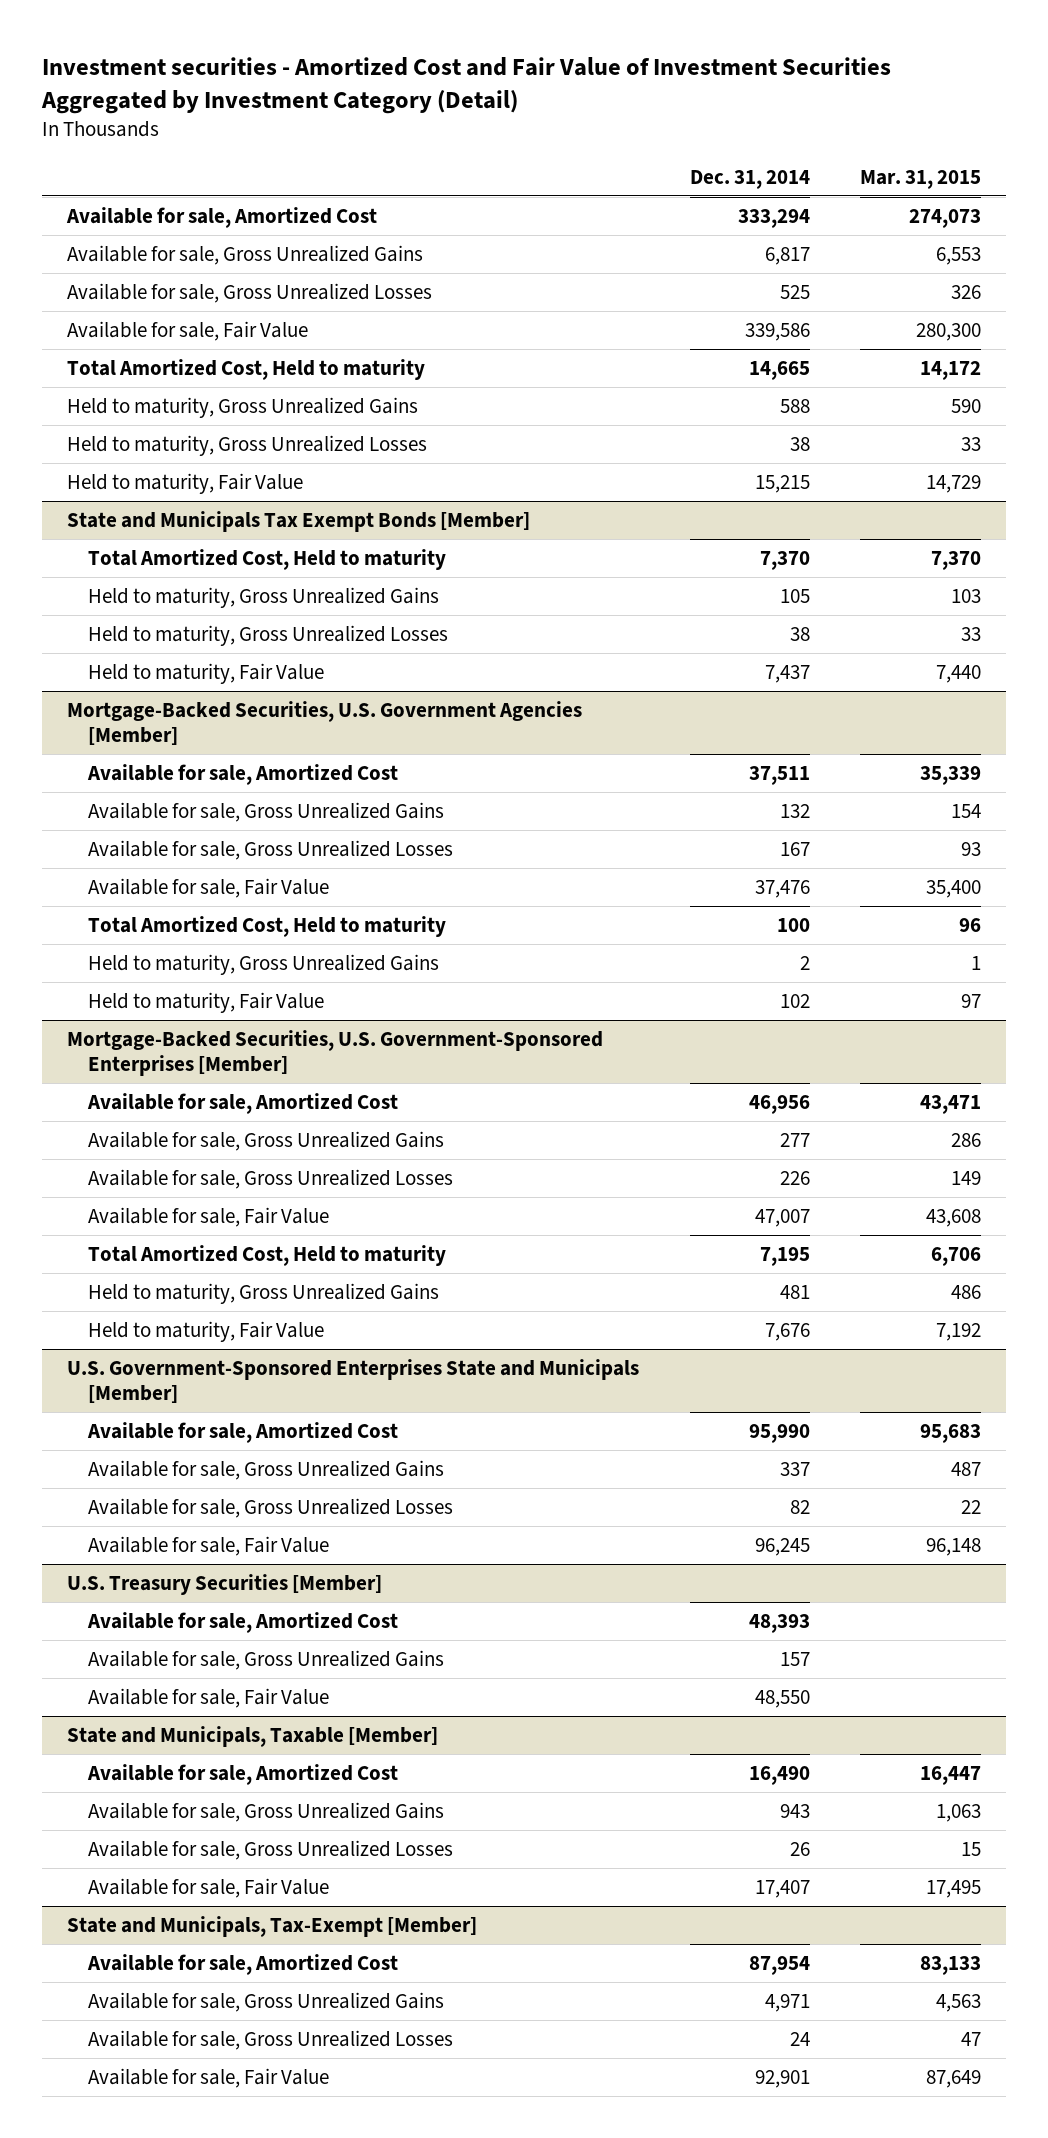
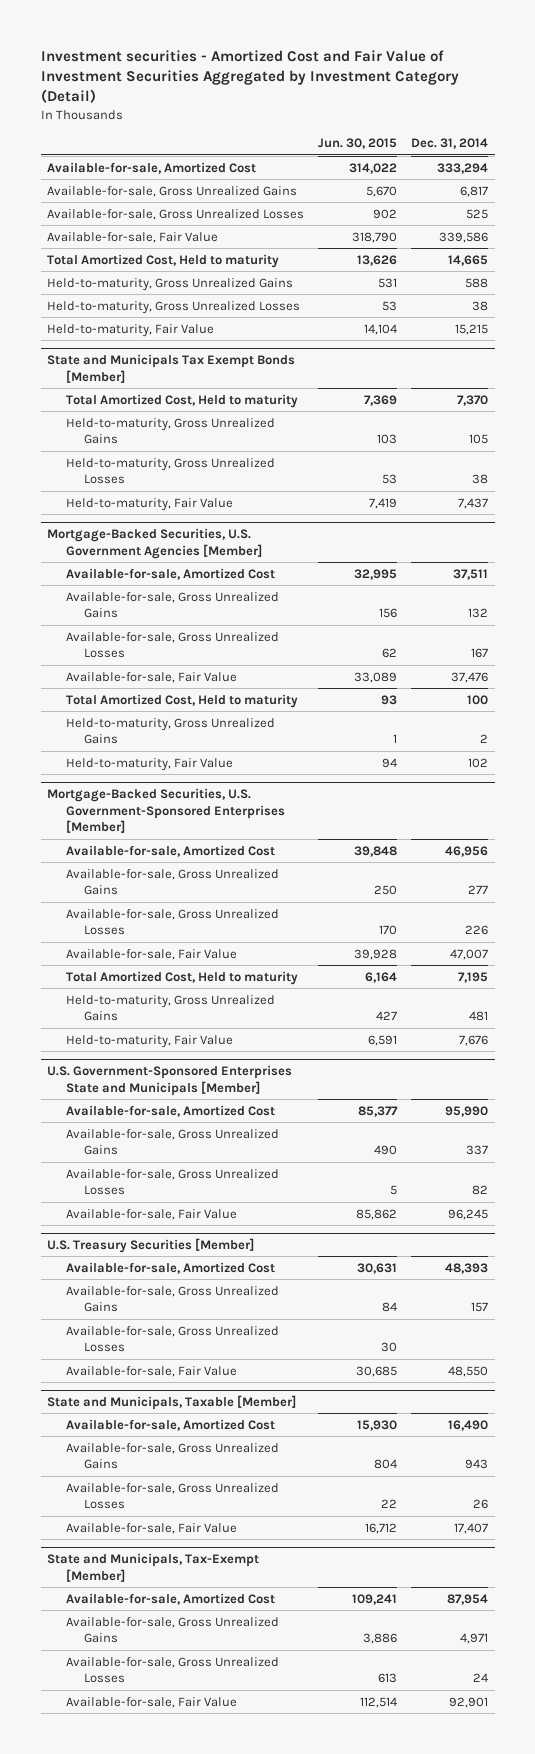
[860,169,982,189] Mar. 31, 2015 -> none
none -> [318,138,398,150] Jun. 30, 2015
[66,207,378,229] Available for sale, Amortized Cost -> [47,161,257,174] Available-for-sale, Amortized Cost
[67,245,424,266] Available for sale, Gross Unrealized Gains -> [47,185,298,197] Available-for-sale, Gross Unrealized Gains
[67,283,433,304] Available for sale, Gross Unrealized Losses -> [47,208,305,220] Available-for-sale, Gross Unrealized Losses
[67,321,309,342] Available for sale, Fair Value -> [47,231,219,243] Available-for-sale, Fair Value
[67,397,419,419] Held to maturity, Gross Unrealized Gains -> [47,277,294,291] Held-to-maturity, Gross Unrealized Gains
[67,435,428,457] Held to maturity, Gross Unrealized Losses -> [47,300,301,314] Held-to-maturity, Gross Unrealized Losses
[67,473,304,495] Held to maturity, Fair Value -> [47,323,215,337] Held-to-maturity, Fair Value
[87,587,439,609] Held to maturity, Gross Unrealized Gains -> [65,417,275,445] Held-to-maturity, Gross Unrealized Gains
[87,625,448,647] Held to maturity, Gross Unrealized Losses -> [65,457,275,485] Held-to-maturity, Gross Unrealized Losses
[87,663,324,685] Held to maturity, Fair Value -> [65,497,233,511] Held-to-maturity, Fair Value
[86,764,398,786] Available for sale, Amortized Cost -> [65,567,275,580] Available-for-sale, Amortized Cost
[87,802,444,823] Available for sale, Gross Unrealized Gains -> [65,591,279,619] Available-for-sale, Gross Unrealized Gains
[87,840,453,861] Available for sale, Gross Unrealized Losses -> [65,631,279,659] Available-for-sale, Gross Unrealized Losses
[87,878,329,899] Available for sale, Fair Value -> [65,671,237,683] Available-for-sale, Fair Value
[87,954,439,976] Held to maturity, Gross Unrealized Gains -> [65,717,275,745] Held-to-maturity, Gross Unrealized Gains
[87,992,324,1014] Held to maturity, Fair Value -> [65,757,233,771] Held-to-maturity, Fair Value
[86,1093,398,1115] Available for sale, Amortized Cost -> [65,844,275,857] Available-for-sale, Amortized Cost
[87,1131,444,1152] Available for sale, Gross Unrealized Gains -> [65,868,279,896] Available-for-sale, Gross Unrealized Gains
[87,1169,453,1190] Available for sale, Gross Unrealized Losses -> [65,908,279,936] Available-for-sale, Gross Unrealized Losses
[87,1207,329,1228] Available for sale, Fair Value -> [65,948,237,960] Available-for-sale, Fair Value
[87,1283,439,1305] Held to maturity, Gross Unrealized Gains -> [65,994,275,1022] Held-to-maturity, Gross Unrealized Gains
[87,1321,324,1343] Held to maturity, Fair Value -> [65,1034,233,1048] Held-to-maturity, Fair Value
[86,1422,398,1444] Available for sale, Amortized Cost -> [65,1104,275,1117] Available-for-sale, Amortized Cost
[87,1460,444,1481] Available for sale, Gross Unrealized Gains -> [65,1128,279,1156] Available-for-sale, Gross Unrealized Gains
[87,1498,453,1519] Available for sale, Gross Unrealized Losses -> [65,1168,279,1196] Available-for-sale, Gross Unrealized Losses
[87,1536,329,1557] Available for sale, Fair Value -> [65,1208,237,1220] Available-for-sale, Fair Value
[86,1612,398,1634] Available for sale, Amortized Cost -> [65,1261,275,1274] Available-for-sale, Amortized Cost
[87,1650,444,1671] Available for sale, Gross Unrealized Gains -> [65,1285,279,1313] Available-for-sale, Gross Unrealized Gains
none -> [65,1325,279,1353] Available-for-sale, Gross Unrealized Losses
[87,1688,329,1709] Available for sale, Fair Value -> [65,1365,237,1377] Available-for-sale, Fair Value
[86,1764,398,1786] Available for sale, Amortized Cost -> [65,1418,275,1431] Available-for-sale, Amortized Cost
[87,1802,444,1823] Available for sale, Gross Unrealized Gains -> [65,1442,279,1470] Available-for-sale, Gross Unrealized Gains
[87,1840,453,1861] Available for sale, Gross Unrealized Losses -> [65,1482,279,1510] Available-for-sale, Gross Unrealized Losses
[87,1878,329,1899] Available for sale, Fair Value -> [65,1522,237,1534] Available-for-sale, Fair Value
[86,1954,398,1976] Available for sale, Amortized Cost -> [65,1592,275,1605] Available-for-sale, Amortized Cost
[87,1992,444,2013] Available for sale, Gross Unrealized Gains -> [65,1616,279,1644] Available-for-sale, Gross Unrealized Gains
[87,2030,453,2051] Available for sale, Gross Unrealized Losses -> [65,1656,279,1684] Available-for-sale, Gross Unrealized Losses
[87,2068,329,2089] Available for sale, Fair Value -> [65,1696,237,1708] Available-for-sale, Fair Value

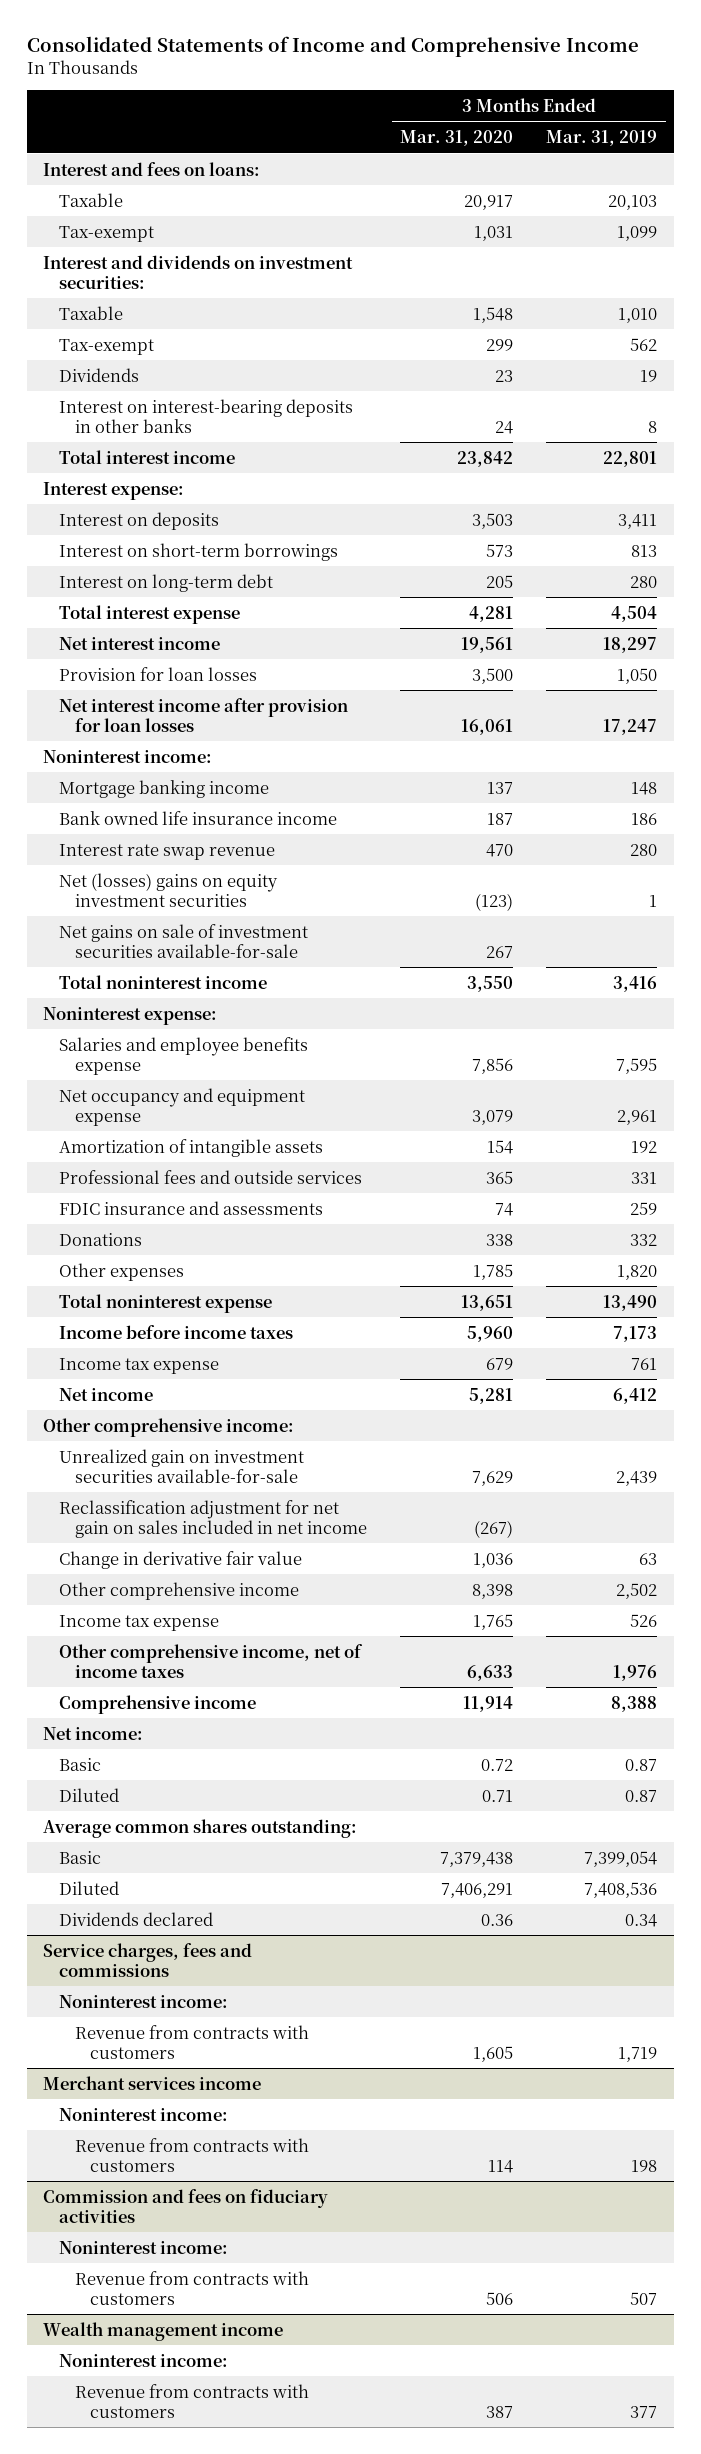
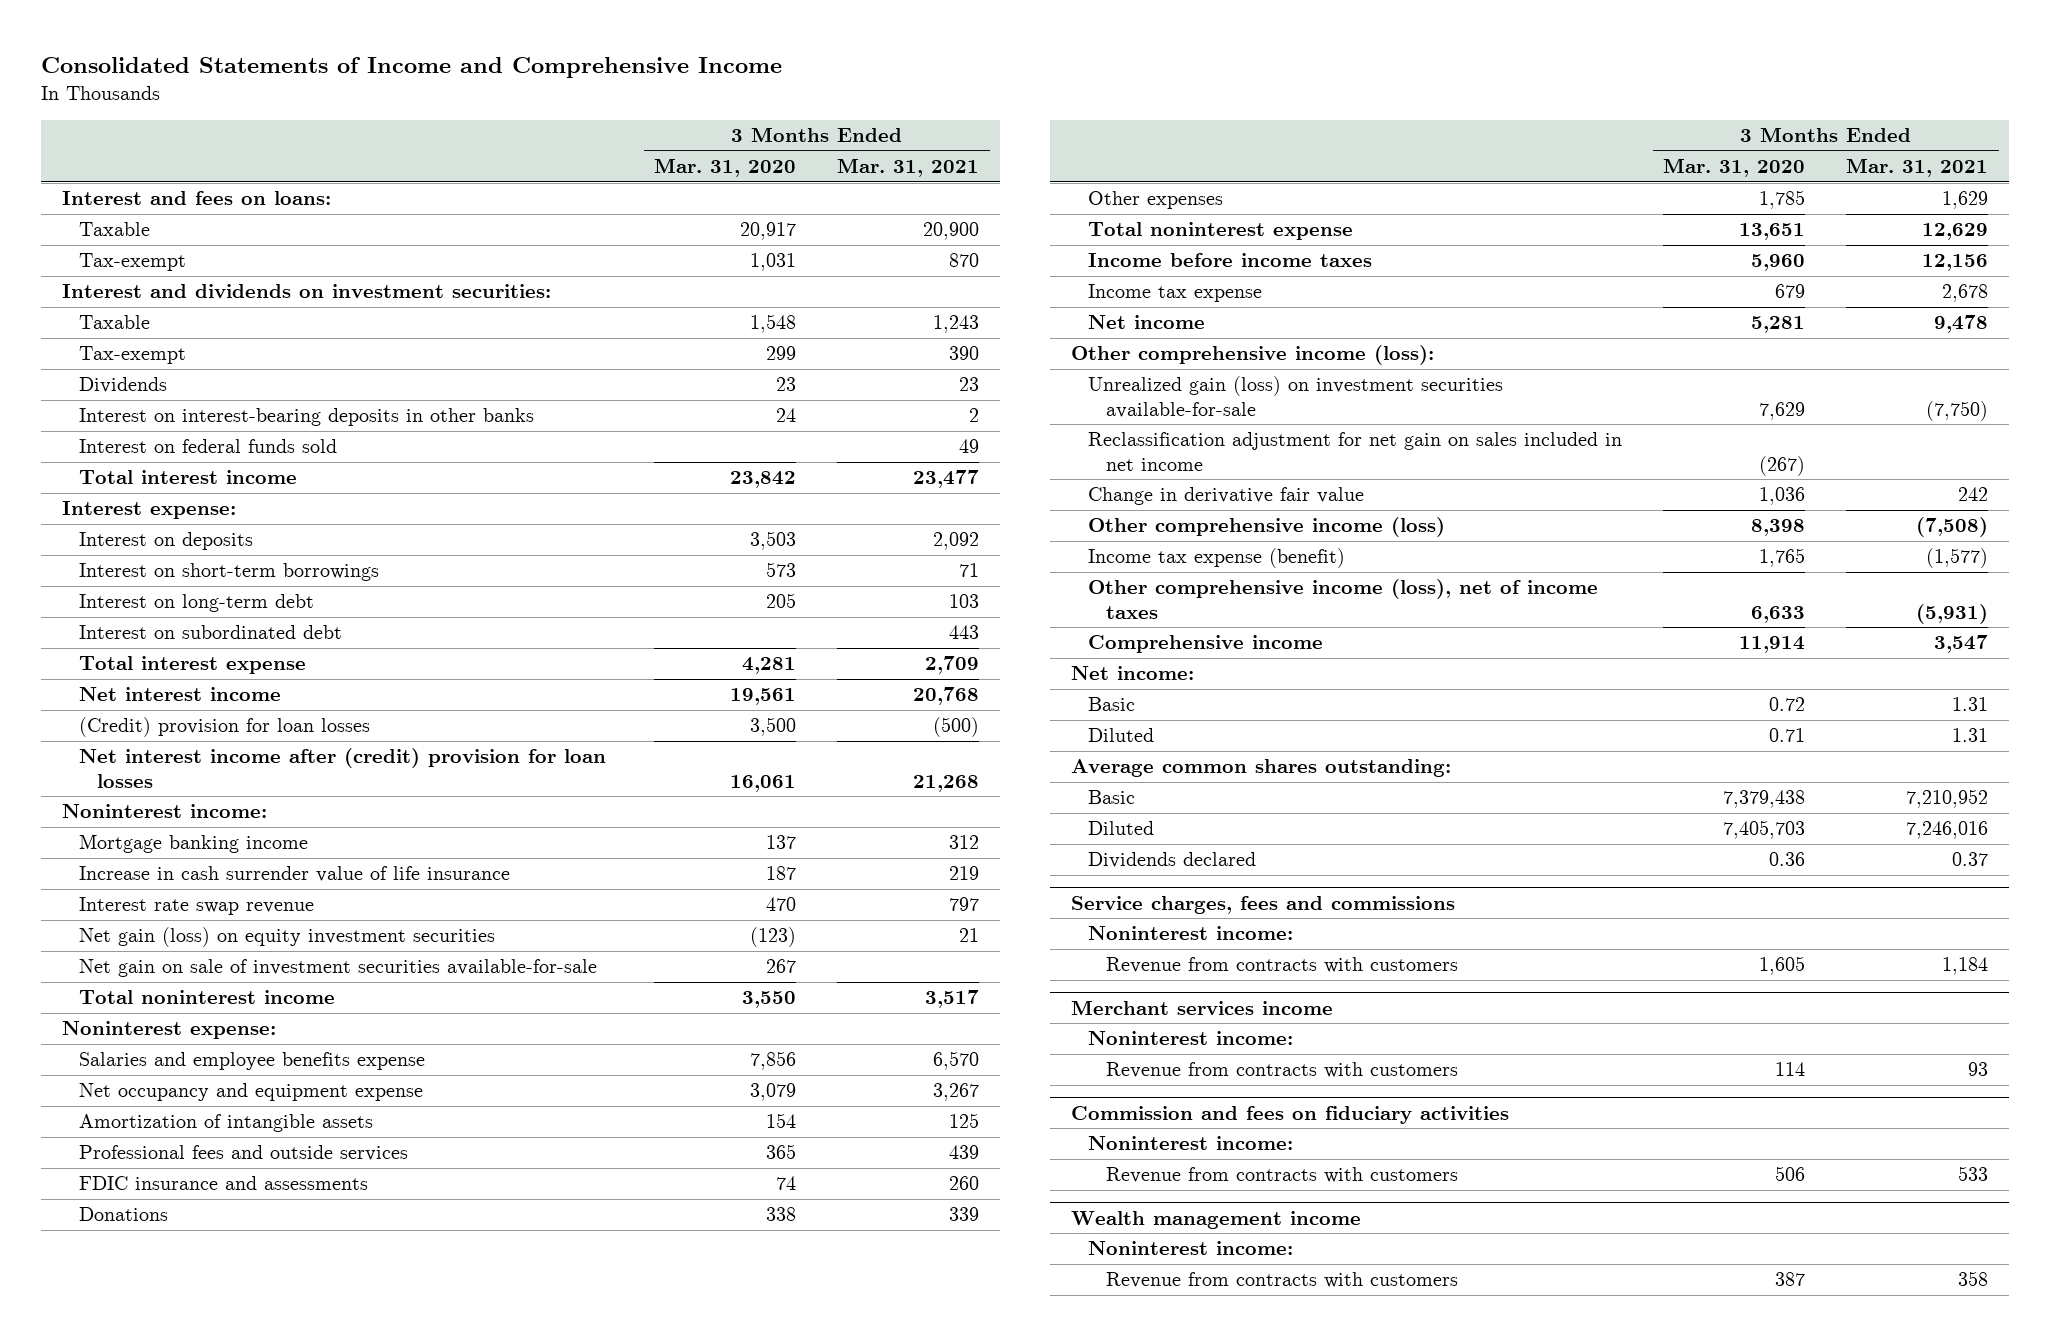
[546,130,658,147] Mar. 31, 2019 -> none
none -> [837,158,980,178] Mar. 31, 2021
none -> [79,439,338,454] Interest on federal funds sold
none -> [79,625,343,640] Interest on subordinated debt
[58,666,257,681] Provision for loan losses -> [79,717,371,738] (Credit) provision for loan losses
[58,697,348,732] Net interest income after provision for loan losses -> [79,748,607,788] Net interest income after (credit) provision for loan losses
[58,810,337,825] Bank owned life insurance income -> [79,866,511,883] Increase in cash surrender value of life insurance
[58,872,278,907] Net (losses) gains on equity investment securities -> [79,927,496,948] Net gain (loss) on equity investment securities
[58,923,308,958] Net gains on sale of investment securities available-for-sale -> [79,959,598,978] Net gain on sale of investment securities available-for-sale
[43,1417,295,1437] Other comprehensive income: -> [1070,345,1434,366] Other comprehensive income (loss):
[58,1448,304,1483] Unrealized gain on investment securities available-for-sale -> [1088,376,1504,418] Unrealized gain (loss) on investment securities available-for-sale
[58,1581,299,1600] Other comprehensive income -> [1088,517,1446,538] Other comprehensive income (loss)
[58,1614,219,1631] Income tax expense -> [1088,548,1346,569] Income tax expense (benefit)
[58,1643,363,1678] Other comprehensive income, net of income taxes -> [1088,579,1599,619] Other comprehensive income (loss), net of income taxes
[440,1882,513,1898] 7,406,291 -> [1723,820,1806,840] 7,405,703

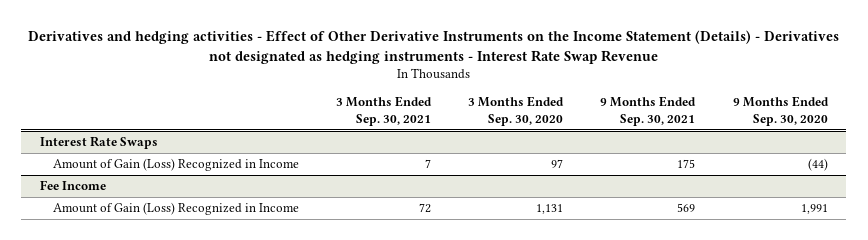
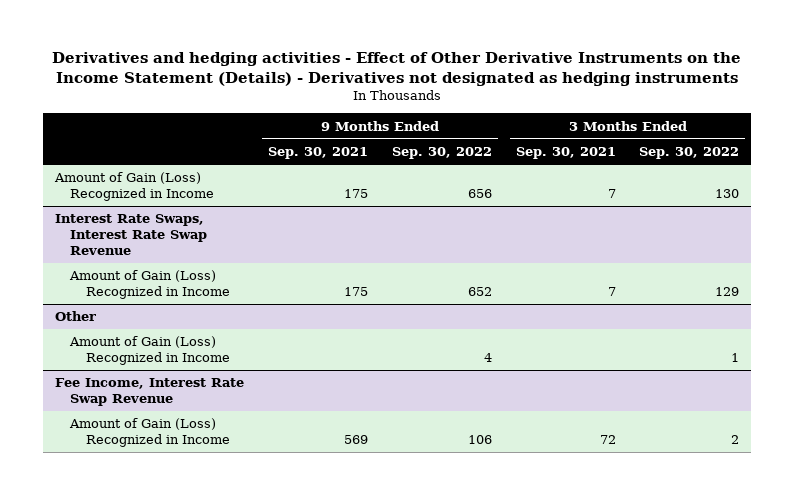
[27,30,839,64] Derivatives and hedging activities - Effect of Other Derivative Instruments on the Income Statement (Details) - Derivatives not designated as hedging instruments - Interest Rate Swap Revenue -> [52,52,742,87] Derivatives and hedging activities - Effect of Other Derivative Instruments on the Income Statement (Details) - Derivatives not designated as hedging instruments
[468,96,565,126] 3 Months Ended Sep. 30, 2020 -> none
[732,96,829,126] 9 Months Ended Sep. 30, 2020 -> none
none -> [391,147,492,160] Sep. 30, 2022
none -> [639,147,740,160] Sep. 30, 2022
[39,136,158,150] Interest Rate Swaps -> none
none -> [55,214,208,256] Interest Rate Swaps, Interest Rate Swap Revenue
none -> [69,270,230,300] Amount of Gain (Loss) Recognized in Income
[39,180,106,191] Fee Income -> [55,311,97,322] Other
none -> [69,336,230,366] Amount of Gain (Loss) Recognized in Income
none -> [55,378,245,407] Fee Income, Interest Rate Swap Revenue

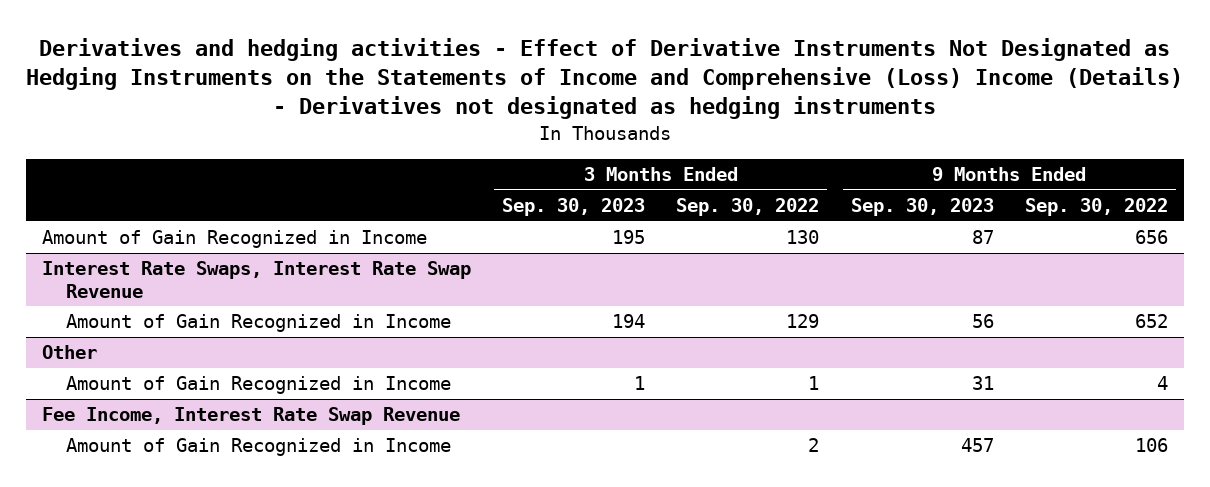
[52,52,742,87] Derivatives and hedging activities - Effect of Other Derivative Instruments on the Income Statement (Details) - Derivatives not designated as hedging instruments -> [25,37,1183,120] Derivatives and hedging activities - Effect of Derivative Instruments Not Designated as Hedging Instruments on the Statements of Income and Comprehensive (Loss) Income (Details) - Derivatives not designated as hedging instruments
[267,147,368,160] Sep. 30, 2021 -> none
[515,147,616,160] Sep. 30, 2021 -> none
none -> [502,198,646,217] Sep. 30, 2023
none -> [850,198,994,217] Sep. 30, 2023
[54,172,215,202] Amount of Gain (Loss) Recognized in Income -> [41,230,427,249] Amount of Gain Recognized in Income
[69,270,230,300] Amount of Gain (Loss) Recognized in Income -> [66,314,452,333] Amount of Gain Recognized in Income
[69,336,230,366] Amount of Gain (Loss) Recognized in Income -> [66,376,452,395] Amount of Gain Recognized in Income
[69,418,230,448] Amount of Gain (Loss) Recognized in Income -> [66,438,452,457] Amount of Gain Recognized in Income

